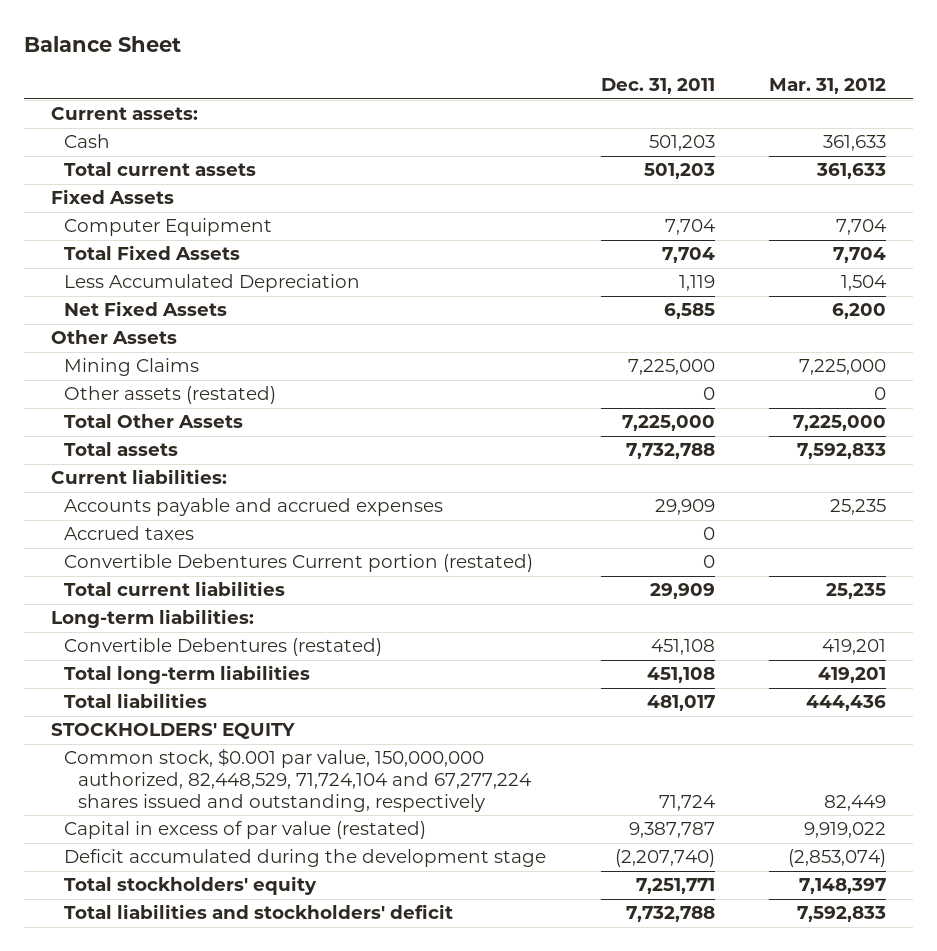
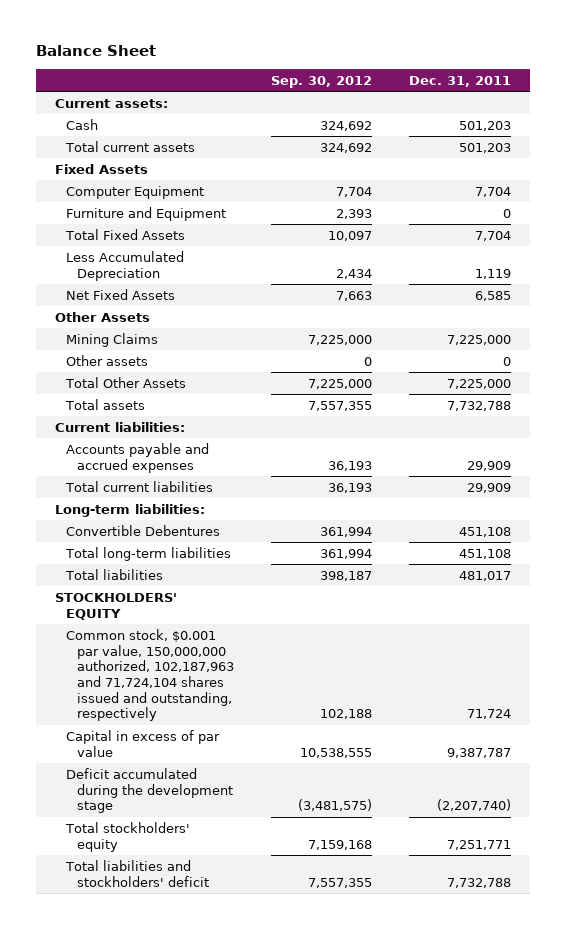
[769,78,887,95] Mar. 31, 2012 -> none
none -> [271,75,373,88] Sep. 30, 2012
none -> [65,206,226,221] Furniture and Equipment
[64,386,277,405] Other assets (restated) -> [65,354,148,366] Other assets
[64,526,195,541] Accrued taxes -> none
[64,554,534,573] Convertible Debentures Current portion (restated) -> none
[64,638,383,657] Convertible Debentures (restated) -> [65,524,220,536] Convertible Debentures
[64,748,531,812] Common stock, $0.001 par value, 150,000,000 authorized, 82,448,529, 71,724,104 and 67,277,224 shares issued and outstanding, respectively -> [65,628,234,722] Common stock, $0.001 par value, 150,000,000 authorized, 102,187,963 and 71,724,104 shares issued and outstanding, respectively
[64,821,427,840] Capital in excess of par value (restated) -> [65,729,220,757] Capital in excess of par value

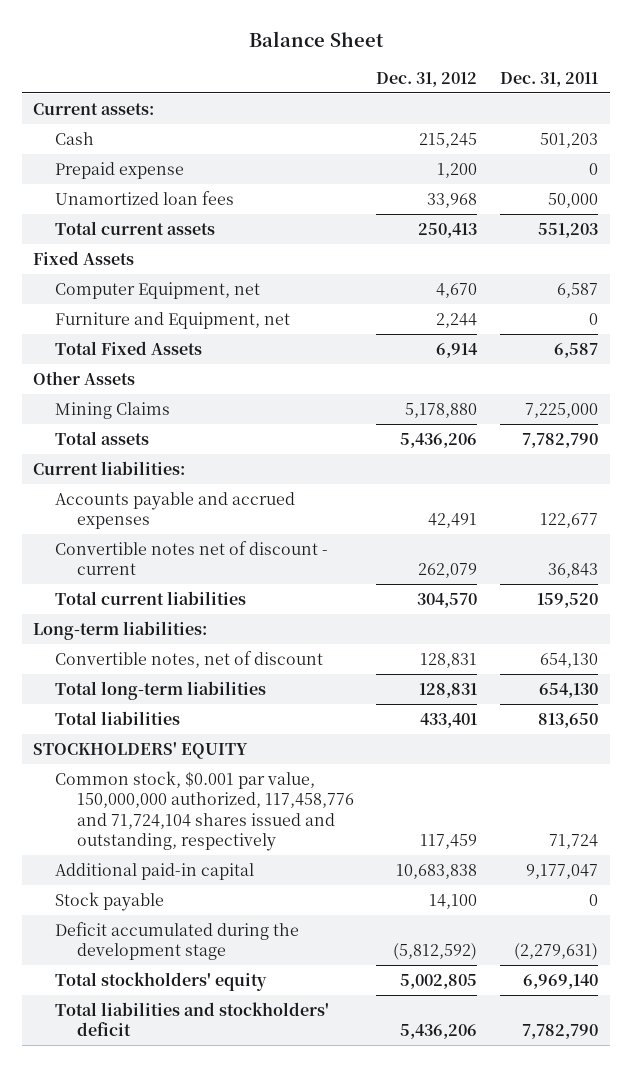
[271,75,373,88] Sep. 30, 2012 -> none
none -> [376,71,478,87] Dec. 31, 2012
none -> [54,161,184,179] Prepaid expense
none -> [54,190,234,205] Unamortized loan fees
[459,142,512,153] 501,203 -> [538,222,599,238] 551,203
[65,250,184,281] Less Accumulated Depreciation -> none
[65,288,175,300] Net Fixed Assets -> none
[65,185,204,199] Computer Equipment -> [54,281,260,299] Computer Equipment, net
[475,186,512,197] 7,704 -> [557,282,599,298] 6,587
[65,206,226,221] Furniture and Equipment -> [54,311,290,329] Furniture and Equipment, net
[475,230,512,241] 7,704 -> [554,342,599,358] 6,587
[65,354,148,366] Other assets -> none
[64,376,186,388] Total Other Assets -> none
[447,400,512,411] 7,732,788 -> [522,432,599,448] 7,782,790
[467,460,512,471] 29,909 -> [540,513,599,529] 122,677
none -> [54,540,328,576] Convertible notes net of discount - current
[467,482,512,493] 29,909 -> [537,592,599,608] 159,520
[65,524,220,536] Convertible Debentures -> none
none -> [54,650,323,668] Convertible notes, net of discount
[459,548,512,559] 451,108 -> [539,682,599,698] 654,130
[459,570,512,581] 481,017 -> [538,712,599,728] 813,650
[65,628,234,722] Common stock, $0.001 par value, 150,000,000 authorized, 102,187,963 and 71,724,104 shares issued and outstanding, respectively -> [54,770,354,851] Common stock, $0.001 par value, 150,000,000 authorized, 117,458,776 and 71,724,104 shares issued and outstanding, respectively
[65,729,220,757] Capital in excess of par value -> [54,862,254,880] Additional paid-in capital
[447,747,512,758] 9,387,787 -> [526,863,599,879] 9,177,047
none -> [54,891,164,911] Stock payable
[437,799,512,812] (2,207,740) -> [514,943,599,961] (2,279,631)
[447,839,512,850] 7,251,771 -> [523,973,599,989] 6,969,140
[447,877,512,888] 7,732,788 -> [522,1024,599,1040] 7,782,790

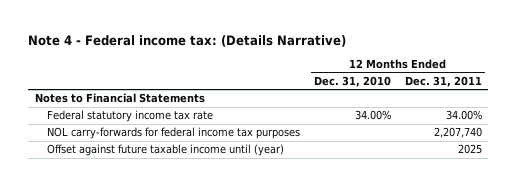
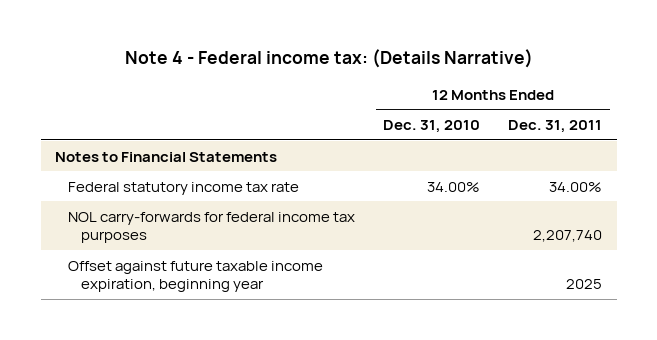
[47,144,285,157] Offset against future taxable income until (year) -> [67,260,323,293] Offset against future taxable income expiration, beginning year

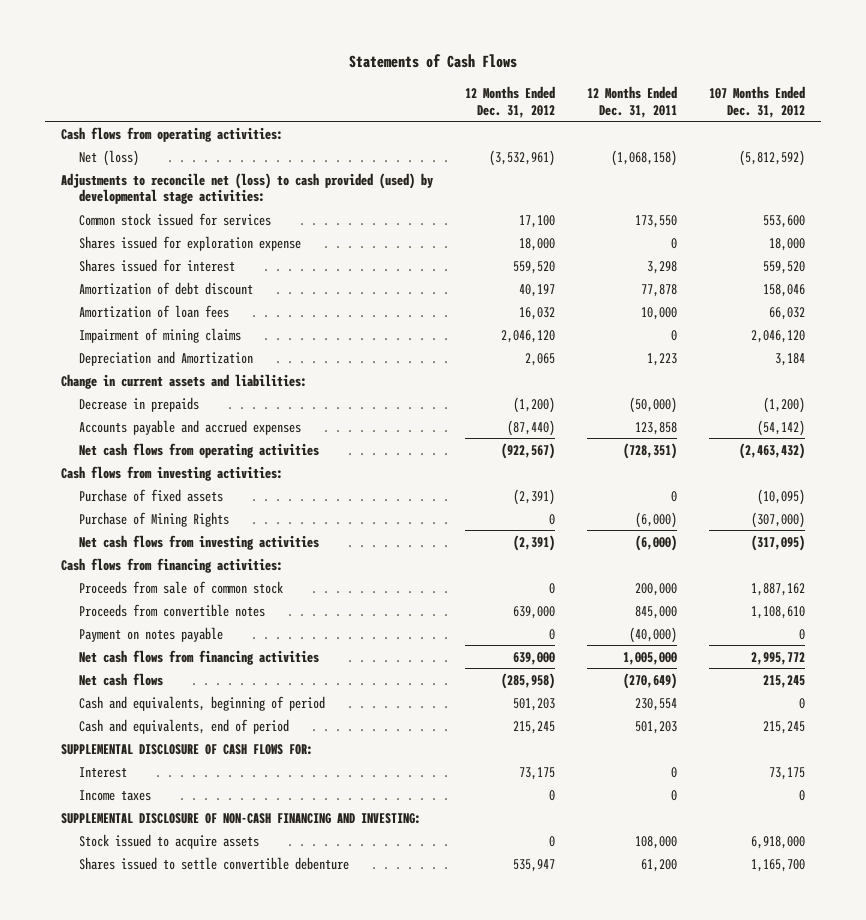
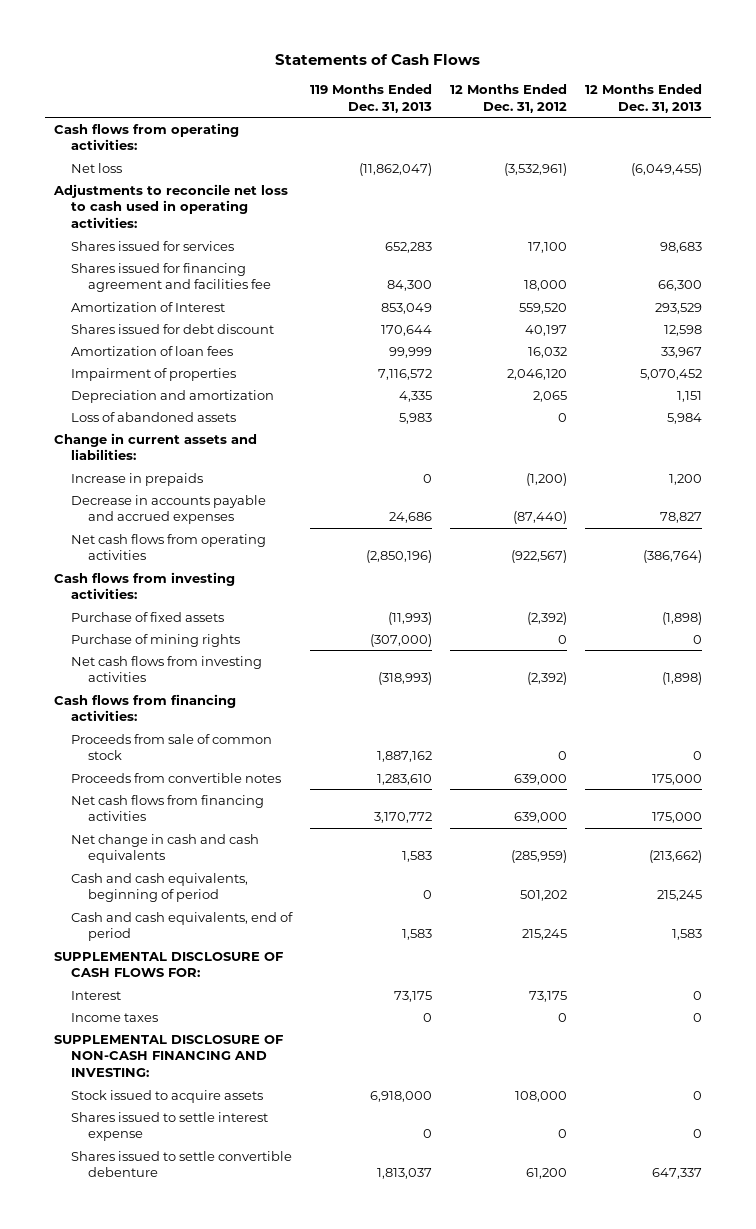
[586,85,677,118] 12 Months Ended Dec. 31, 2011 -> none
[708,85,805,118] 107 Months Ended Dec. 31, 2012 -> none
none -> [309,83,432,113] 119 Months Ended Dec. 31, 2013
none -> [584,83,702,113] 12 Months Ended Dec. 31, 2013
[78,235,301,251] Shares issued for exploration expense -> none
[78,149,139,166] Net (loss) -> [70,162,122,173] Net loss
[61,172,434,205] Adjustments to reconcile net (loss) to cash provided (used) by developmental stage activities: -> [52,183,288,229] Adjustments to reconcile net loss to cash used in operating activities:
[78,212,271,226] Common stock issued for services -> [70,240,234,251] Shares issued for services
none -> [70,262,271,293] Shares issued for financing agreement and facilities fee
[78,258,235,272] Shares issued for interest -> [70,301,225,312] Amortization of Interest
[78,281,253,295] Amortization of debt discount -> [70,323,274,334] Shares issued for debt discount
[78,327,241,343] Impairment of mining claims -> [70,367,236,381] Impairment of properties
[78,350,253,366] Depreciation and Amortization -> [70,389,274,403] Depreciation and amortization
none -> [70,411,236,422] Loss of abandoned assets
[78,396,199,412] Decrease in prepaids -> [70,472,203,486] Increase in prepaids
[78,419,301,435] Accounts payable and accrued expenses -> [70,494,266,525] Decrease in accounts payable and accrued expenses
[513,488,556,505] (2,391) -> [526,611,567,625] (2,392)
[78,511,229,527] Purchase of Mining Rights -> [70,633,240,647] Purchase of mining rights
[513,534,556,551] (2,391) -> [526,672,567,686] (2,392)
[78,626,223,642] Payment on notes payable -> none
[78,672,163,686] Net cash flows -> [70,833,259,864] Net change in cash and cash equivalents
[501,672,556,689] (285,958) -> [510,850,567,864] (285,959)
[78,695,325,711] Cash and equivalents, beginning of period -> [70,872,248,903] Cash and cash equivalents, beginning of period
[513,697,556,711] 501,203 -> [519,890,567,902] 501,202
[78,718,289,734] Cash and equivalents, end of period -> [70,911,293,942] Cash and cash equivalents, end of period
[549,835,556,847] 0 -> [514,1090,567,1102] 108,000
none -> [70,1111,268,1142] Shares issued to settle interest expense
[513,858,556,872] 535,947 -> [525,1168,567,1180] 61,200

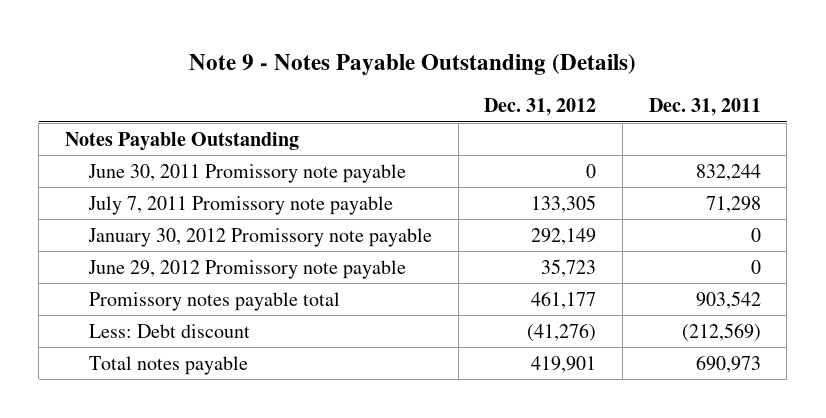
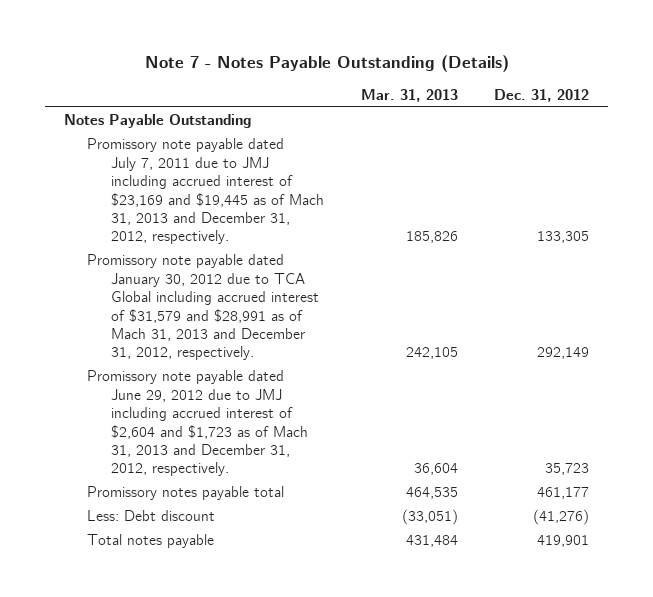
[188,53,636,75] Note 9 - Notes Payable Outstanding (Details) -> [144,55,509,73] Note 7 - Notes Payable Outstanding (Details)
[648,98,761,117] Dec. 31, 2011 -> none
none -> [360,89,458,103] Mar. 31, 2013
[87,163,406,183] June 30, 2011 Promissory note payable -> none
[87,195,393,215] July 7, 2011 Promissory note payable -> [87,138,324,245] Promissory note payable dated July 7, 2011 due to JMJ including accrued interest of $23,169 and $19,445 as of Mach 31, 2013 and December 31, 2012, respectively.
[87,227,432,247] January 30, 2012 Promissory note payable -> [87,254,319,361] Promissory note payable dated January 30, 2012 due to TCA Global including accrued interest of $31,579 and $28,991 as of Mach 31, 2013 and December 31, 2012, respectively.
[87,259,406,279] June 29, 2012 Promissory note payable -> [87,370,308,477] Promissory note payable dated June 29, 2012 due to JMJ including accrued interest of $2,604 and $1,723 as of Mach 31, 2013 and December 31, 2012, respectively.

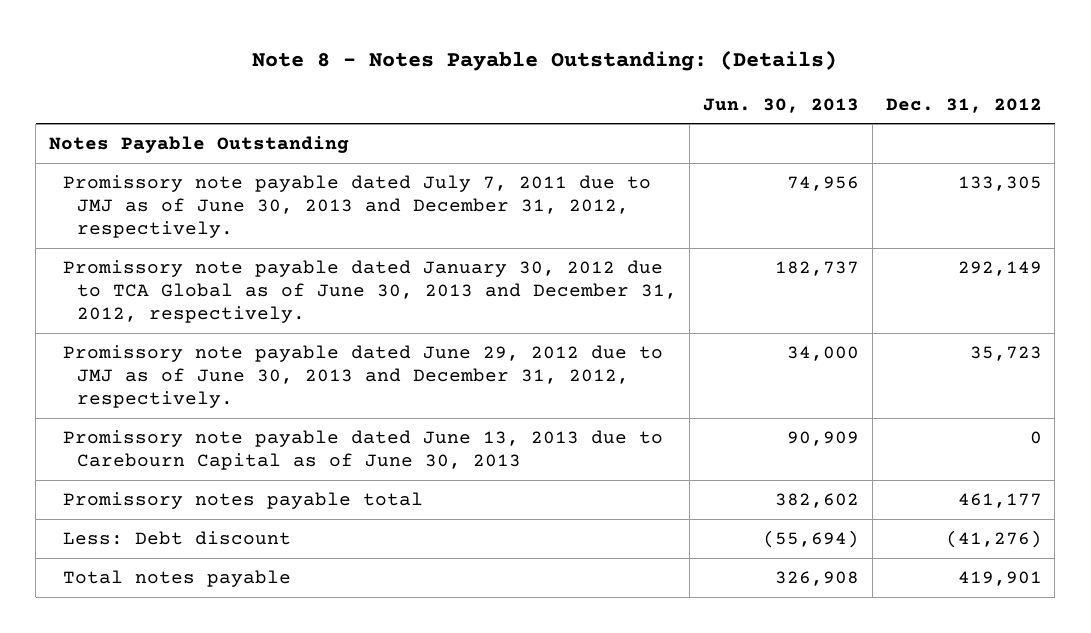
[144,55,509,73] Note 7 - Notes Payable Outstanding (Details) -> [252,49,838,71] Note 8 - Notes Payable Outstanding: (Details)
[360,89,458,103] Mar. 31, 2013 -> none
none -> [703,97,860,113] Jun. 30, 2013
[87,138,324,245] Promissory note payable dated July 7, 2011 due to JMJ including accrued interest of $23,169 and $19,445 as of Mach 31, 2013 and December 31, 2012, respectively. -> [62,174,651,239] Promissory note payable dated July 7, 2011 due to JMJ as of June 30, 2013 and December 31, 2012, respectively.
[87,254,319,361] Promissory note payable dated January 30, 2012 due to TCA Global including accrued interest of $31,579 and $28,991 as of Mach 31, 2013 and December 31, 2012, respectively. -> [62,259,677,324] Promissory note payable dated January 30, 2012 due to TCA Global as of June 30, 2013 and December 31, 2012, respectively.
[87,370,308,477] Promissory note payable dated June 29, 2012 due to JMJ including accrued interest of $2,604 and $1,723 as of Mach 31, 2013 and December 31, 2012, respectively. -> [62,344,663,409] Promissory note payable dated June 29, 2012 due to JMJ as of June 30, 2013 and December 31, 2012, respectively.
none -> [62,429,663,471] Promissory note payable dated June 13, 2013 due to Carebourn Capital as of June 30, 2013

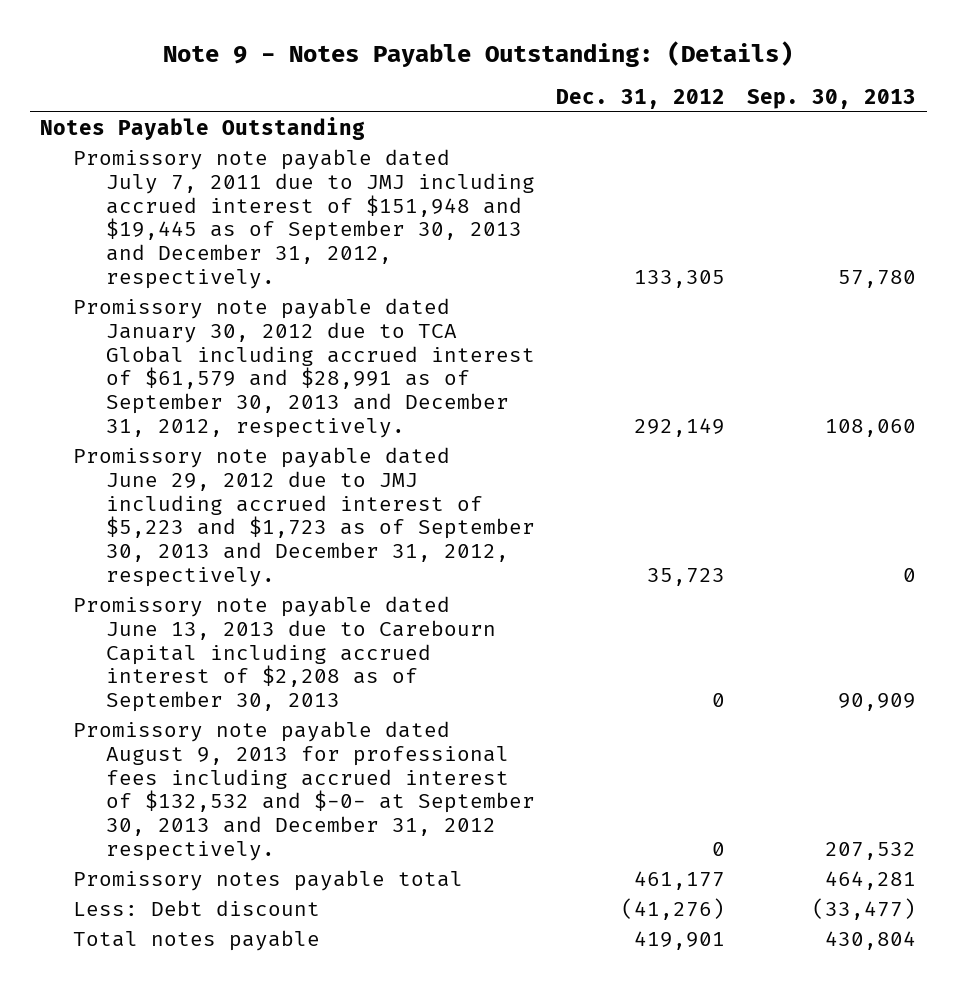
[252,49,838,71] Note 8 - Notes Payable Outstanding: (Details) -> [163,40,794,67] Note 9 - Notes Payable Outstanding: (Details)
[703,97,860,113] Jun. 30, 2013 -> none
none -> [746,89,916,110] Sep. 30, 2013
[62,174,651,239] Promissory note payable dated July 7, 2011 due to JMJ as of June 30, 2013 and December 31, 2012, respectively. -> [73,149,535,290] Promissory note payable dated July 7, 2011 due to JMJ including accrued interest of $151,948 and $19,445 as of September 30, 2013 and December 31, 2012, respectively.
[62,259,677,324] Promissory note payable dated January 30, 2012 due to TCA Global as of June 30, 2013 and December 31, 2012, respectively. -> [73,298,535,439] Promissory note payable dated January 30, 2012 due to TCA Global including accrued interest of $61,579 and $28,991 as of September 30, 2013 and December 31, 2012, respectively.
[62,344,663,409] Promissory note payable dated June 29, 2012 due to JMJ as of June 30, 2013 and December 31, 2012, respectively. -> [73,447,535,588] Promissory note payable dated June 29, 2012 due to JMJ including accrued interest of $5,223 and $1,723 as of September 30, 2013 and December 31, 2012, respectively.
[62,429,663,471] Promissory note payable dated June 13, 2013 due to Carebourn Capital as of June 30, 2013 -> [73,596,496,713] Promissory note payable dated June 13, 2013 due to Carebourn Capital including accrued interest of $2,208 as of September 30, 2013
none -> [73,721,535,862] Promissory note payable dated August 9, 2013 for professional fees including accrued interest of $132,532 and $-0- at September 30, 2013 and December 31, 2012 respectively.

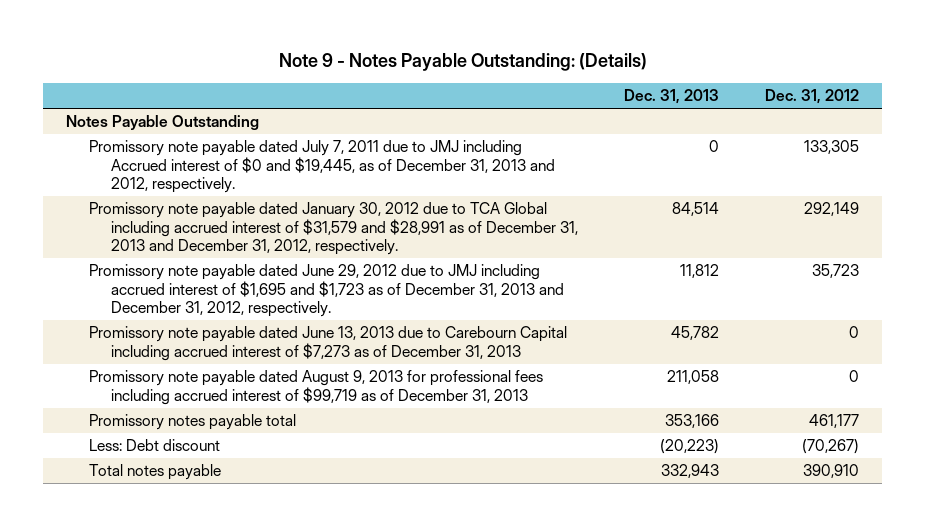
[746,89,916,110] Sep. 30, 2013 -> none
none -> [624,89,720,105] Dec. 31, 2013
[73,149,535,290] Promissory note payable dated July 7, 2011 due to JMJ including accrued interest of $151,948 and $19,445 as of September 30, 2013 and December 31, 2012, respectively. -> [88,140,556,194] Promissory note payable dated July 7, 2011 due to JMJ including Accrued interest of $0 and $19,445, as of December 31, 2013 and 2012, respectively.
[73,298,535,439] Promissory note payable dated January 30, 2012 due to TCA Global including accrued interest of $61,579 and $28,991 as of September 30, 2013 and December 31, 2012, respectively. -> [88,202,579,256] Promissory note payable dated January 30, 2012 due to TCA Global including accrued interest of $31,579 and $28,991 as of December 31, 2013 and December 31, 2012, respectively.
[73,447,535,588] Promissory note payable dated June 29, 2012 due to JMJ including accrued interest of $5,223 and $1,723 as of September 30, 2013 and December 31, 2012, respectively. -> [88,264,565,318] Promissory note payable dated June 29, 2012 due to JMJ including accrued interest of $1,695 and $1,723 as of December 31, 2013 and December 31, 2012, respectively.
[73,596,496,713] Promissory note payable dated June 13, 2013 due to Carebourn Capital including accrued interest of $2,208 as of September 30, 2013 -> [88,326,567,361] Promissory note payable dated June 13, 2013 due to Carebourn Capital including accrued interest of $7,273 as of December 31, 2013
[73,721,535,862] Promissory note payable dated August 9, 2013 for professional fees including accrued interest of $132,532 and $-0- at September 30, 2013 and December 31, 2012 respectively. -> [88,370,543,405] Promissory note payable dated August 9, 2013 for professional fees including accrued interest of $99,719 as of December 31, 2013
[621,898,726,921] (41,276) -> [802,439,860,455] (70,267)
[634,931,726,951] 419,901 -> [803,464,860,479] 390,910

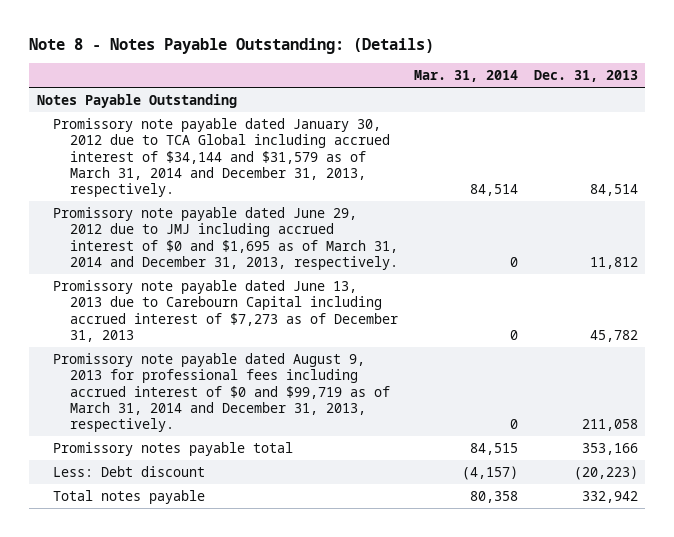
[278,53,647,72] Note 9 - Notes Payable Outstanding: (Details) -> [28,37,434,54] Note 8 - Notes Payable Outstanding: (Details)
[765,89,860,105] Dec. 31, 2012 -> none
none -> [413,70,518,83] Mar. 31, 2014
[88,140,556,194] Promissory note payable dated July 7, 2011 due to JMJ including Accrued interest of $0 and $19,445, as of December 31, 2013 and 2012, respectively. -> none
[88,202,579,256] Promissory note payable dated January 30, 2012 due to TCA Global including accrued interest of $31,579 and $28,991 as of December 31, 2013 and December 31, 2012, respectively. -> [53,117,391,198] Promissory note payable dated January 30, 2012 due to TCA Global including accrued interest of $34,144 and $31,579 as of March 31, 2014 and December 31, 2013, respectively.
[88,264,565,318] Promissory note payable dated June 29, 2012 due to JMJ including accrued interest of $1,695 and $1,723 as of December 31, 2013 and December 31, 2012, respectively. -> [53,206,399,271] Promissory note payable dated June 29, 2012 due to JMJ including accrued interest of $0 and $1,695 as of March 31, 2014 and December 31, 2013, respectively.
[88,370,543,405] Promissory note payable dated August 9, 2013 for professional fees including accrued interest of $99,719 as of December 31, 2013 -> [53,352,391,433] Promissory note payable dated August 9, 2013 for professional fees including accrued interest of $0 and $99,719 as of March 31, 2014 and December 31, 2013, respectively.
[661,464,720,479] 332,943 -> [581,490,638,503] 332,942

